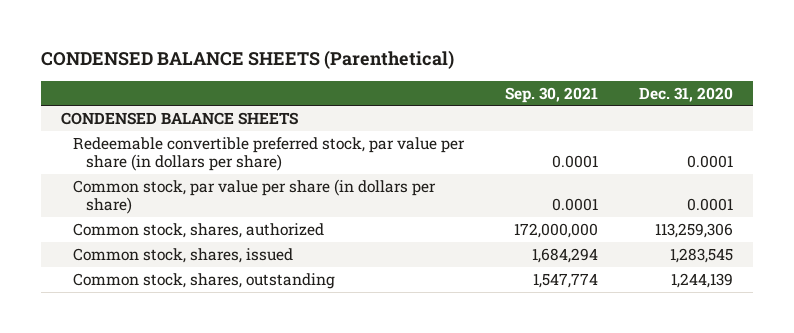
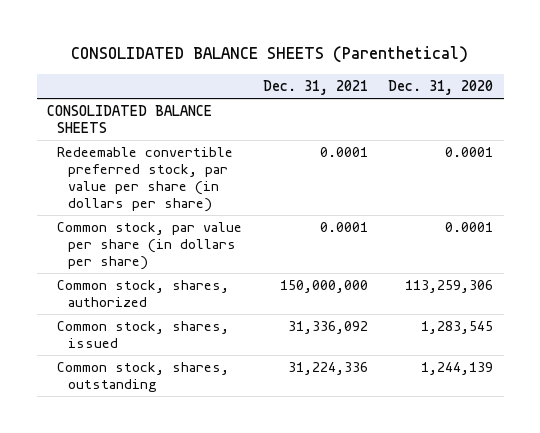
[40,50,454,70] CONDENSED BALANCE SHEETS (Parenthetical) -> [71,46,469,64] CONSOLIDATED BALANCE SHEETS (Parenthetical)
[505,86,599,103] Sep. 30, 2021 -> none
none -> [262,80,368,96] Dec. 31, 2021
[61,111,299,125] CONDENSED BALANCE SHEETS -> [47,105,213,133] CONSOLIDATED BALANCE SHEETS

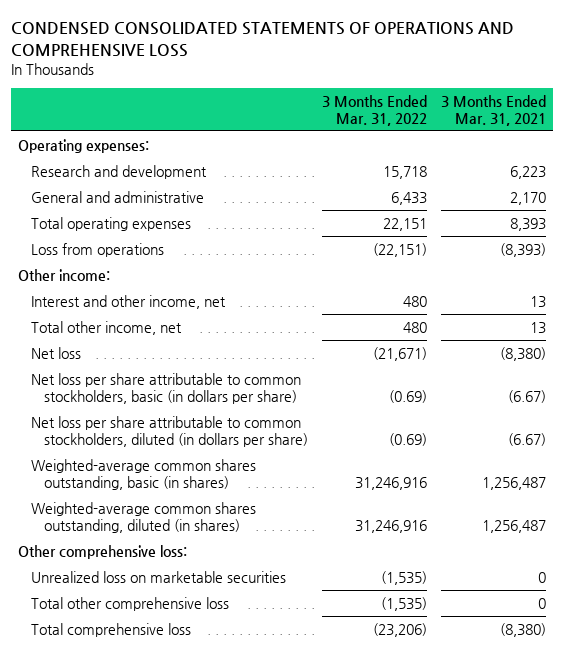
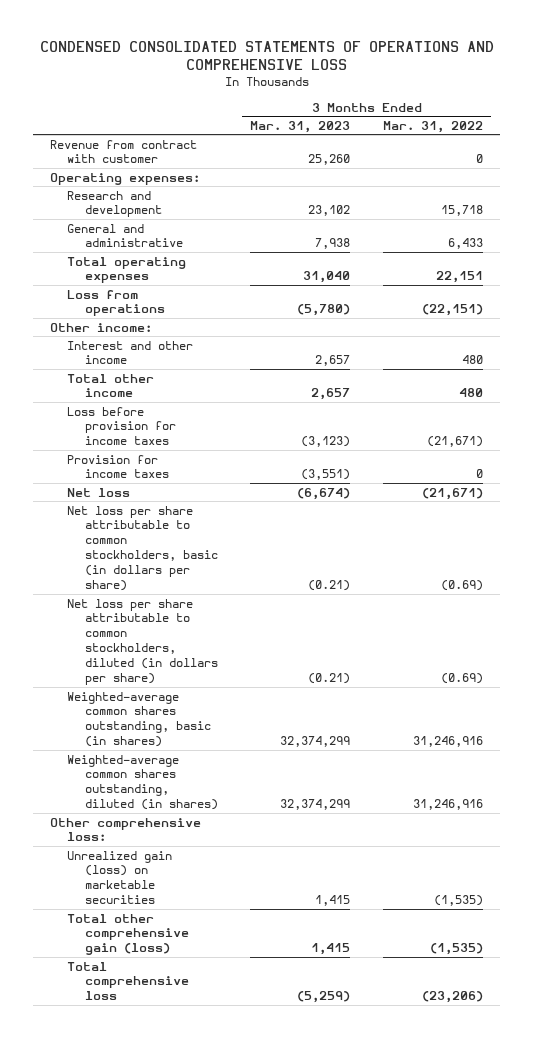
[440,94,546,126] 3 Months Ended Mar. 31, 2021 -> none
none -> [250,120,351,133] Mar. 31, 2023
none -> [49,139,197,164] Revenue from contract with customer
[31,294,227,309] Interest and other income, net -> [67,340,194,365] Interest and other income
[31,320,183,335] Total other income, net -> [67,373,155,398] Total other income
none -> [67,406,176,446] Loss before provision for income taxes
none -> [67,454,169,479] Provision for income taxes
[31,570,287,583] Unrealized loss on marketable securities -> [67,850,173,905] Unrealized gain (loss) on marketable securities
[31,596,230,611] Total other comprehensive loss -> [67,913,189,956] Total other comprehensive gain (loss)

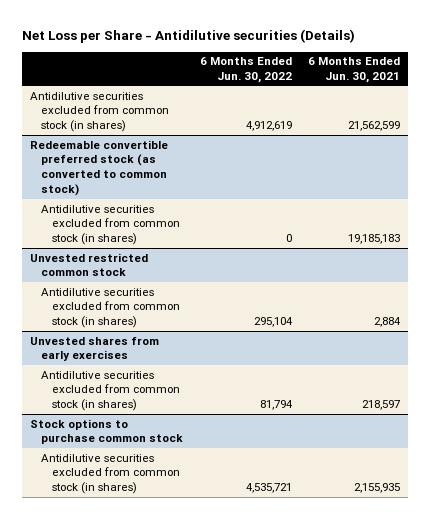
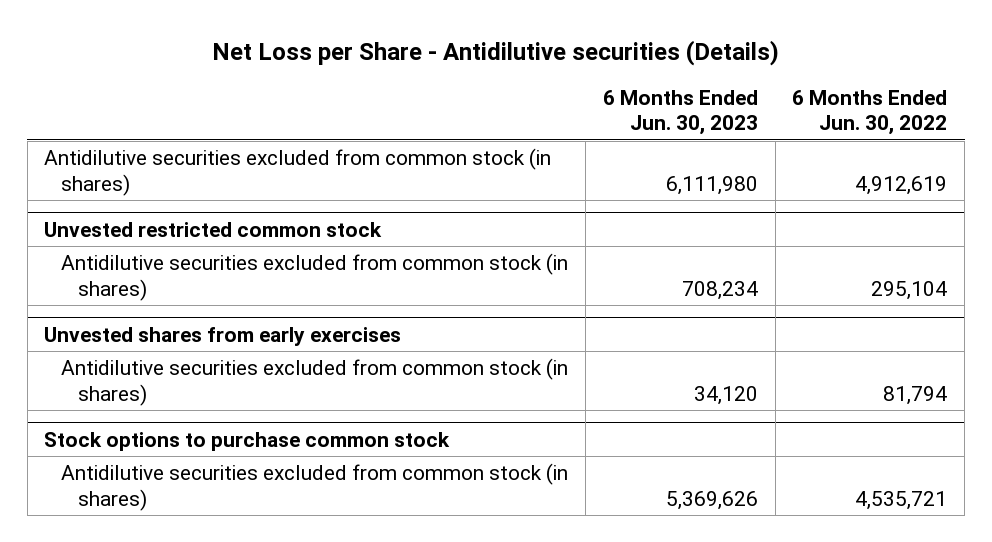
[308,57,401,84] 6 Months Ended Jun. 30, 2021 -> none
none -> [602,90,758,136] 6 Months Ended Jun. 30, 2023
[30,139,169,197] Redeemable convertible preferred stock (as converted to common stock) -> none
[41,204,181,246] Antidilutive securities excluded from common stock (in shares) -> none

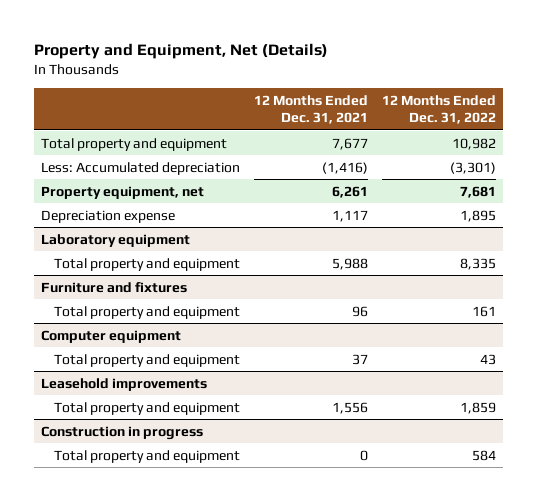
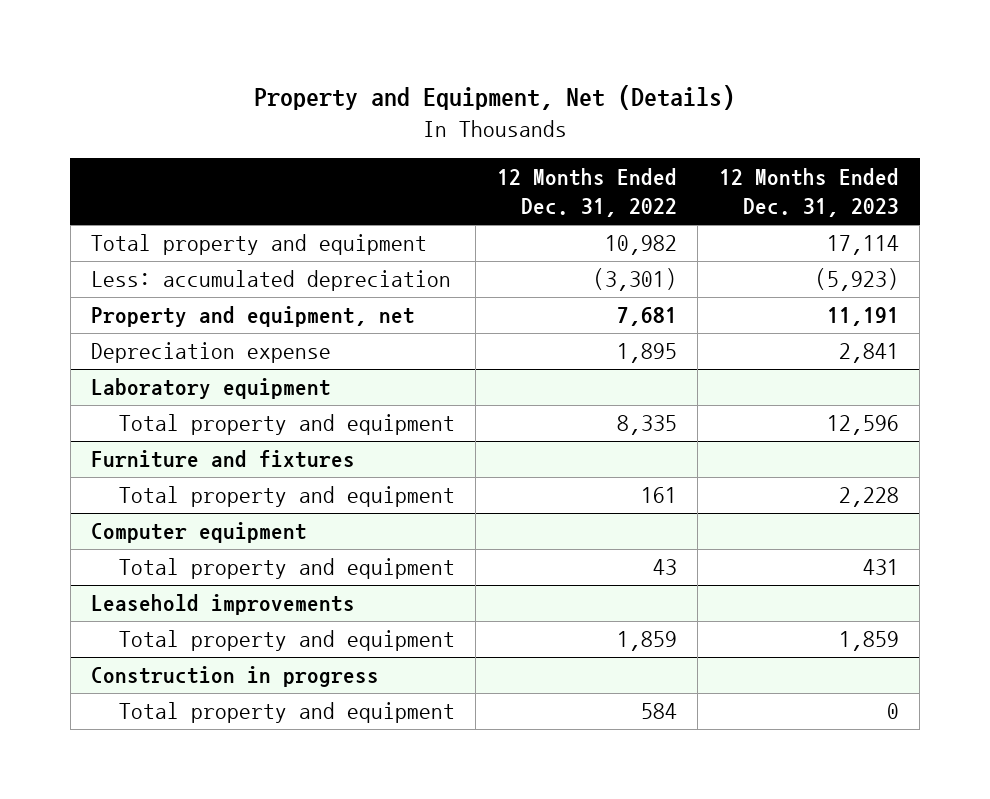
[253,94,368,125] 12 Months Ended Dec. 31, 2021 -> none
none -> [718,167,899,218] 12 Months Ended Dec. 31, 2023
[40,161,240,175] Less: Accumulated depreciation -> [91,270,452,292] Less: accumulated depreciation
[40,185,204,199] Property equipment, net -> [91,306,416,328] Property and equipment, net

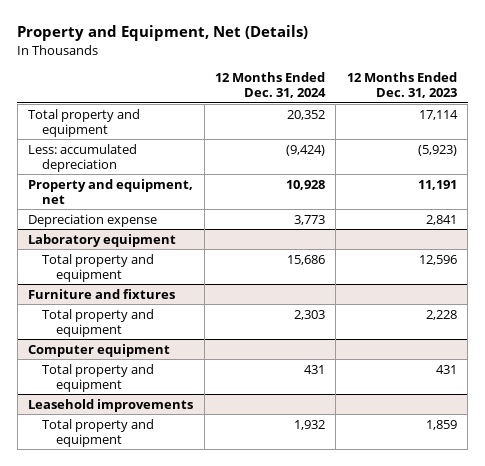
[496,167,677,218] 12 Months Ended Dec. 31, 2022 -> none
none -> [214,72,326,99] 12 Months Ended Dec. 31, 2024
[91,666,380,688] Construction in progress -> none
[118,702,455,724] Total property and equipment -> none

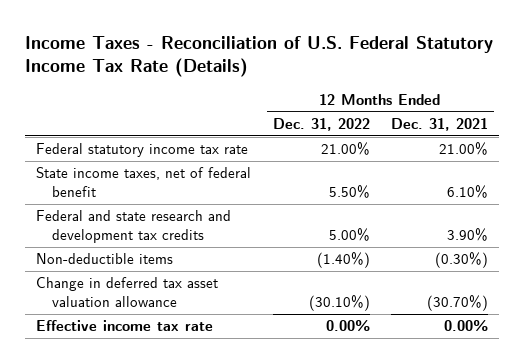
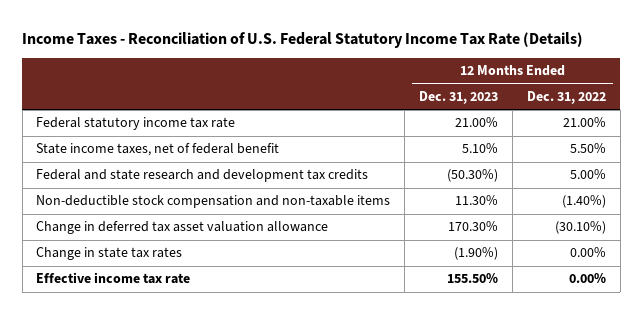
[391,118,489,132] Dec. 31, 2021 -> none
none -> [419,90,499,104] Dec. 31, 2023
[35,253,173,265] Non-deductible items -> [36,195,391,209] Non-deductible stock compensation and non-taxable items
none -> [36,247,183,261] Change in state tax rates

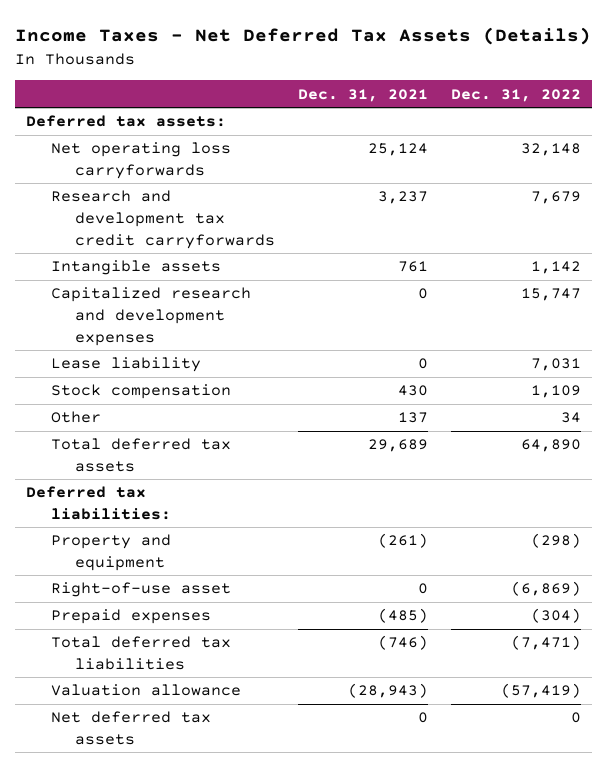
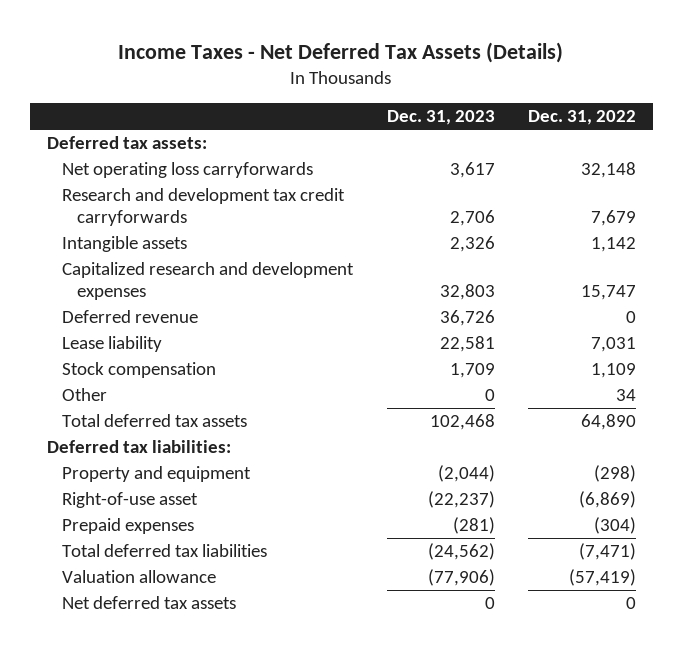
[297,88,428,102] Dec. 31, 2021 -> none
none -> [386,110,495,126] Dec. 31, 2023
none -> [62,310,199,324] Deferred revenue

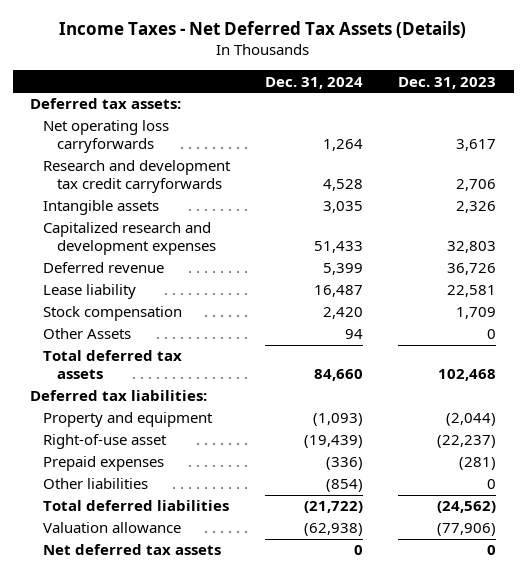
[527,110,636,126] Dec. 31, 2022 -> none
none -> [265,76,364,89] Dec. 31, 2024
[62,388,108,402] Other -> [43,328,132,340] Other Assets
none -> [43,478,149,490] Other liabilities
[62,544,268,558] Total deferred tax liabilities -> [43,500,230,512] Total deferred liabilities

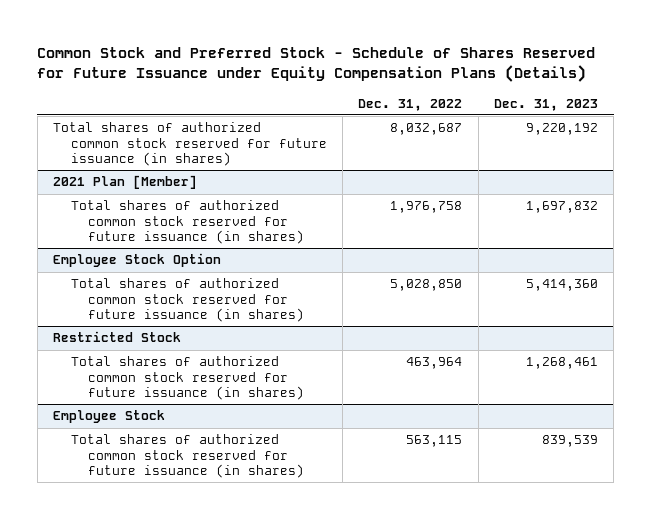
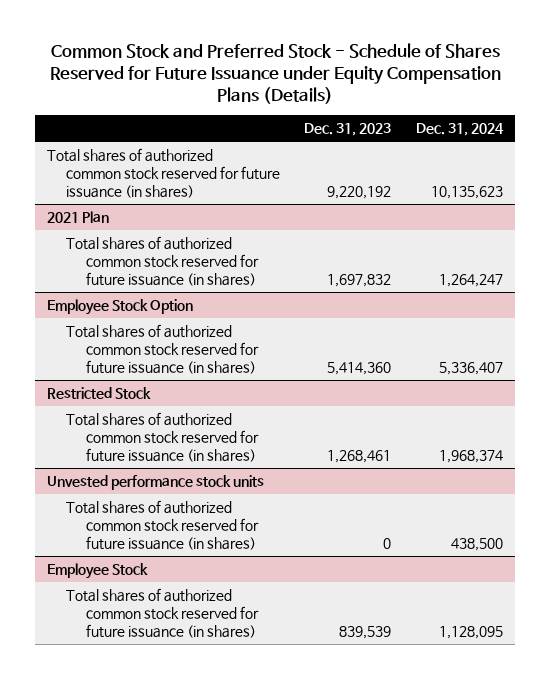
[358,98,463,111] Dec. 31, 2022 -> none
none -> [415,123,504,137] Dec. 31, 2024
[53,175,198,190] 2021 Plan [Member] -> [46,211,109,224] 2021 Plan
none -> [46,475,264,491] Unvested performance stock units
none -> [66,500,259,551] Total shares of authorized common stock reserved for future issuance (in shares)

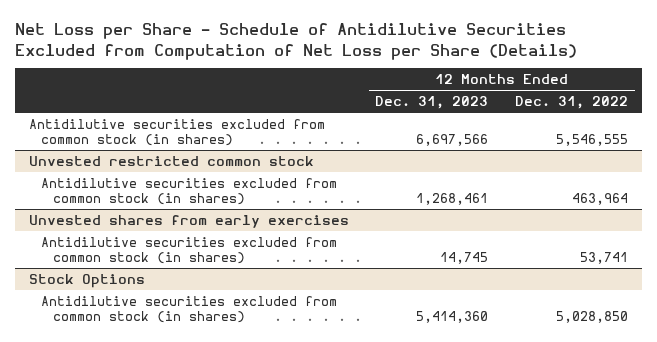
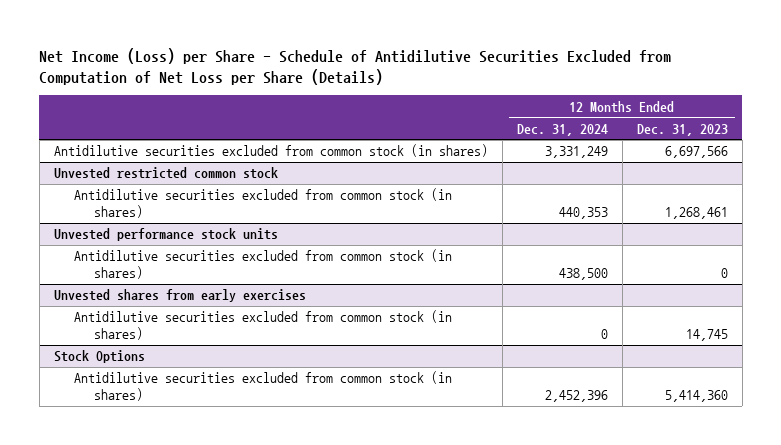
[15,23,578,60] Net Loss per Share - Schedule of Antidilutive Securities Excluded from Computation of Net Loss per Share (Details) -> [39,47,672,85] Net Income (Loss) per Share - Schedule of Antidilutive Securities Excluded from Computation of Net Loss per Share (Details)
[515,96,629,110] Dec. 31, 2022 -> none
none -> [516,123,608,136] Dec. 31, 2024
none -> [53,228,278,242] Unvested performance stock units
none -> [74,249,453,280] Antidilutive securities excluded from common stock (in shares)

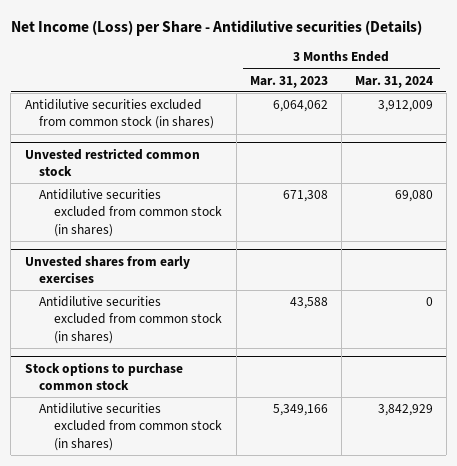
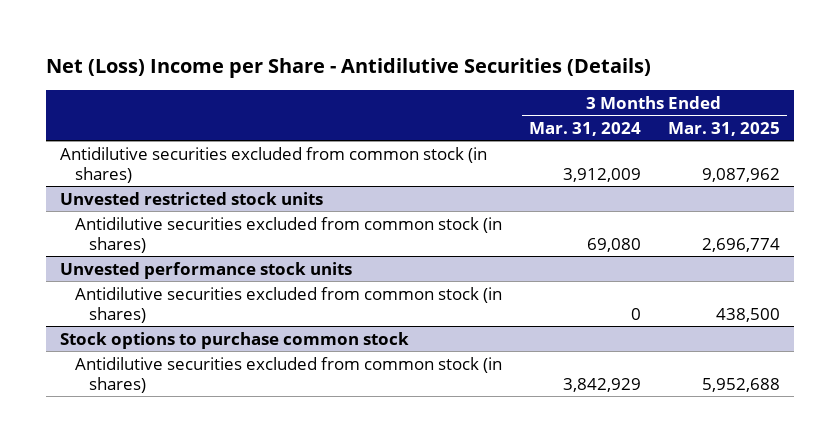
[10,19,422,36] Net Income (Loss) per Share - Antidilutive securities (Details) -> [46,57,652,78] Net (Loss) Income per Share - Antidilutive Securities (Details)
[249,75,328,88] Mar. 31, 2023 -> none
none -> [668,121,781,136] Mar. 31, 2025
[24,147,200,177] Unvested restricted common stock -> [59,191,323,205] Unvested restricted stock units
[24,255,190,284] Unvested shares from early exercises -> none
none -> [59,261,352,279] Unvested performance stock units

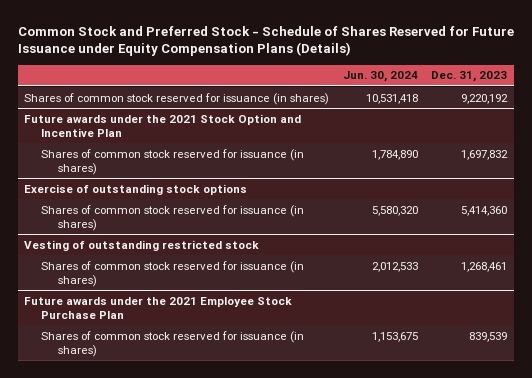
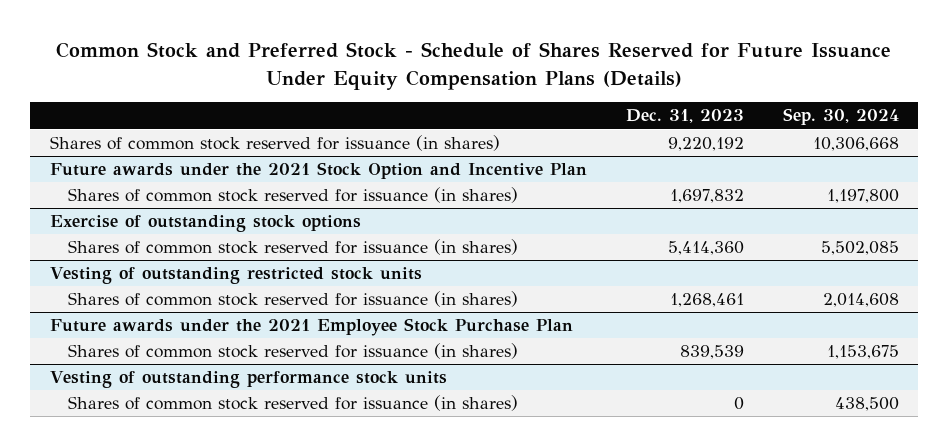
[17,25,514,57] Common Stock and Preferred Stock - Schedule of Shares Reserved for Future Issuance under Equity Compensation Plans (Details) -> [56,42,892,90] Common Stock and Preferred Stock - Schedule of Shares Reserved for Future Issuance Under Equity Compensation Plans (Details)
[342,71,418,83] Jun. 30, 2024 -> none
none -> [782,108,899,126] Sep. 30, 2024
[24,239,260,251] Vesting of outstanding restricted stock -> [49,267,422,285] Vesting of outstanding restricted stock units
none -> [49,371,447,389] Vesting of outstanding performance stock units
none -> [67,395,518,412] Shares of common stock reserved for issuance (in shares)

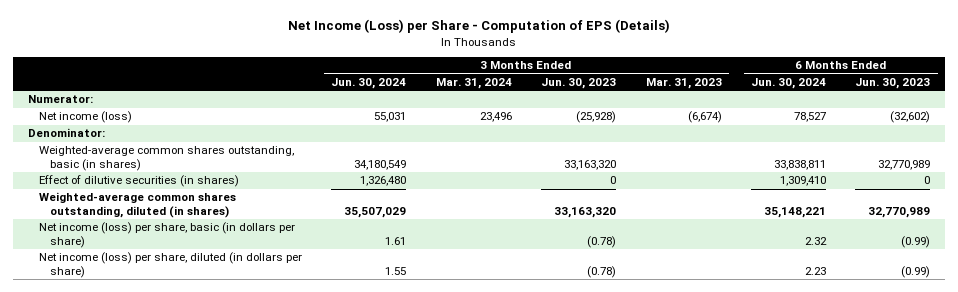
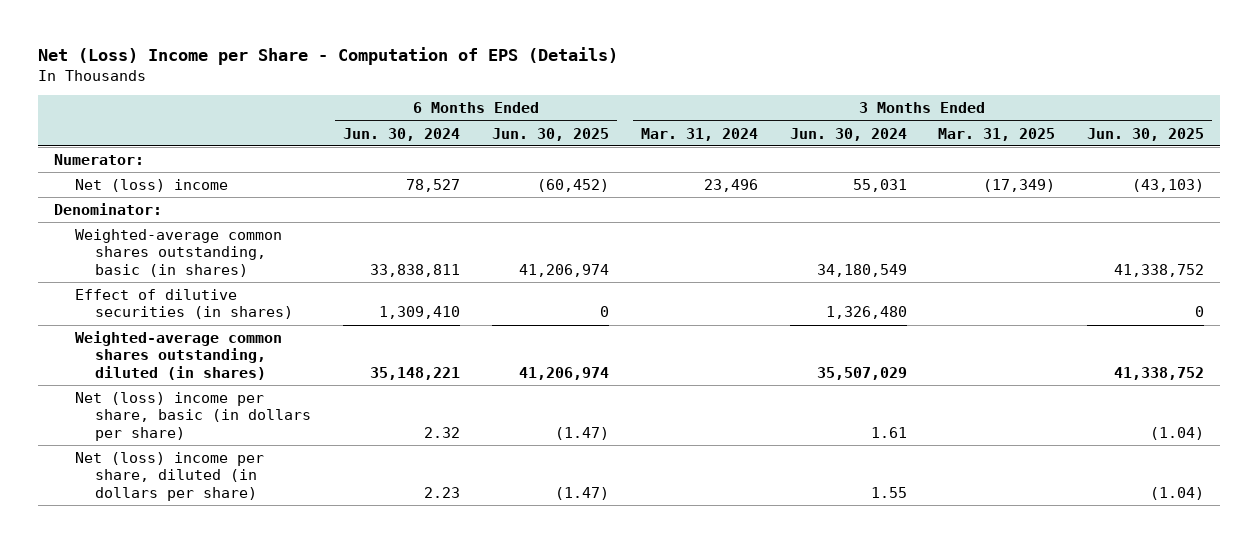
[287,19,670,34] Net Income (Loss) per Share - Computation of EPS (Details) -> [38,46,619,65] Net (Loss) Income per Share - Computation of EPS (Details)
[541,77,617,89] Jun. 30, 2023 -> none
[645,77,722,89] Mar. 31, 2023 -> none
[855,77,931,89] Jun. 30, 2023 -> none
none -> [491,127,609,141] Jun. 30, 2025
none -> [938,127,1056,141] Mar. 31, 2025
none -> [1087,127,1205,141] Jun. 30, 2025
[38,111,132,124] Net income (loss) -> [74,179,228,193] Net (loss) income
[38,222,295,249] Net income (loss) per share, basic (in dollars per share) -> [74,392,312,441] Net (loss) income per share, basic (in dollars per share)
[38,252,302,279] Net income (loss) per share, diluted (in dollars per share) -> [74,452,264,501] Net (loss) income per share, diluted (in dollars per share)

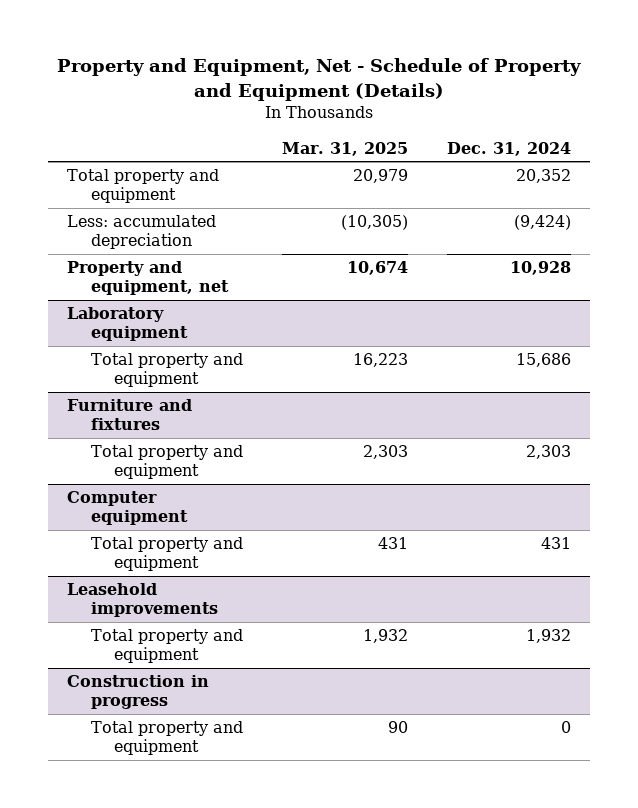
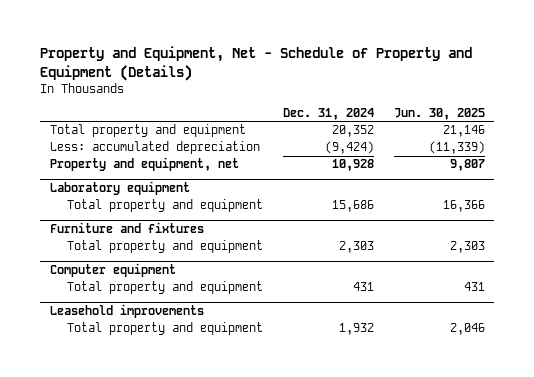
[281,141,408,156] Mar. 31, 2025 -> none
none -> [393,107,485,120] Jun. 30, 2025
[67,675,210,709] Construction in progress -> none
[90,721,243,755] Total property and equipment -> none

